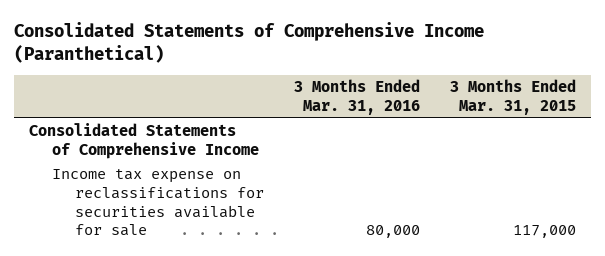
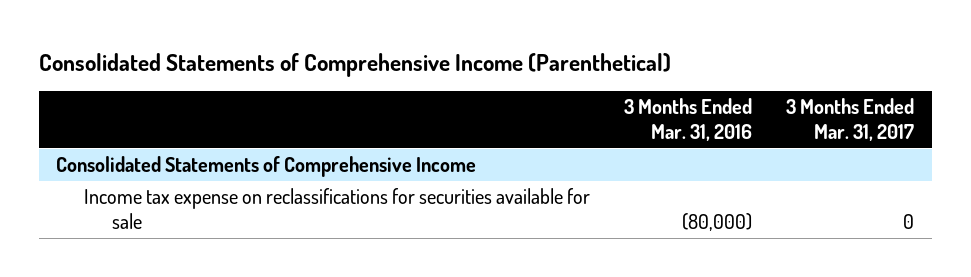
[14,22,485,64] Consolidated Statements of Comprehensive Income (Paranthetical) -> [39,52,672,77] Consolidated Statements of Comprehensive Income (Parenthetical)
[450,79,577,115] 3 Months Ended Mar. 31, 2015 -> none
none -> [786,98,915,141] 3 Months Ended Mar. 31, 2017
[366,225,421,239] 80,000 -> [682,213,753,232] (80,000)

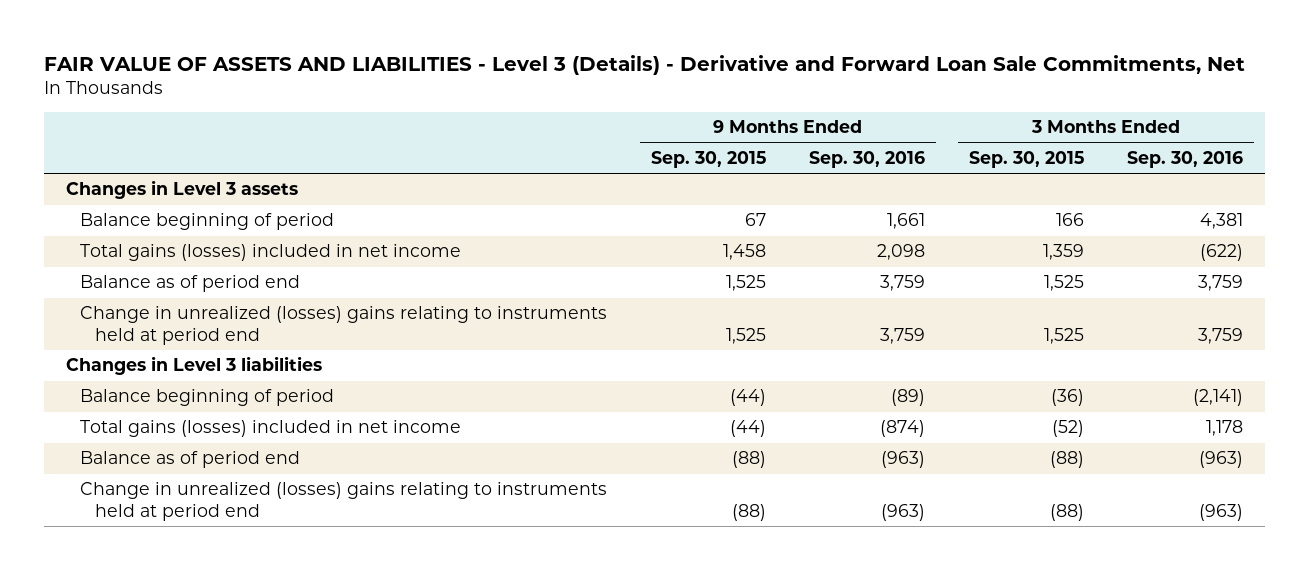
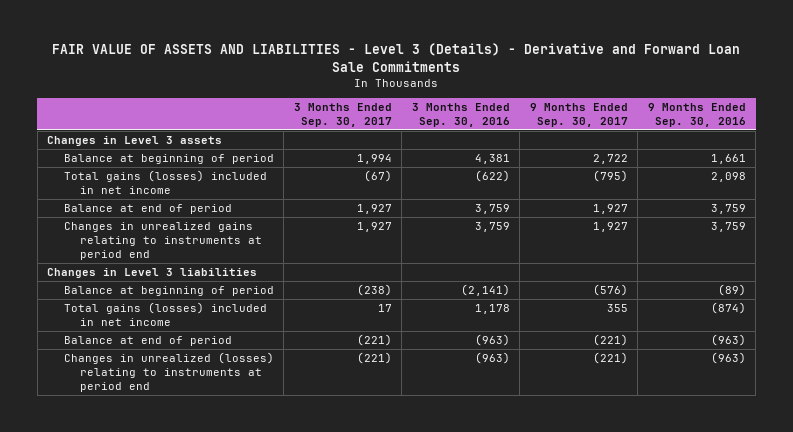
[43,54,1245,75] FAIR VALUE OF ASSETS AND LIABILITIES - Level 3 (Details) - Derivative and Forward Loan Sale Commitments, Net -> [52,43,741,72] FAIR VALUE OF ASSETS AND LIABILITIES - Level 3 (Details) - Derivative and Forward Loan Sale Commitments
[650,151,766,169] Sep. 30, 2015 -> none
[968,151,1084,169] Sep. 30, 2015 -> none
none -> [293,102,392,127] 3 Months Ended Sep. 30, 2017
none -> [529,102,628,127] 9 Months Ended Sep. 30, 2017
[80,213,335,231] Balance beginning of period -> [63,154,274,165] Balance at beginning of period
[80,275,301,293] Balance as of period end -> [63,204,232,215] Balance at end of period
[80,306,608,345] Change in unrealized (losses) gains relating to instruments held at period end -> [63,222,263,260] Changes in unrealized gains relating to instruments at period end
[80,389,335,407] Balance beginning of period -> [63,286,274,297] Balance at beginning of period
[80,451,301,469] Balance as of period end -> [63,336,232,347] Balance at end of period
[80,482,608,521] Change in unrealized (losses) gains relating to instruments held at period end -> [63,352,274,392] Changes in unrealized (losses) relating to instruments at period end

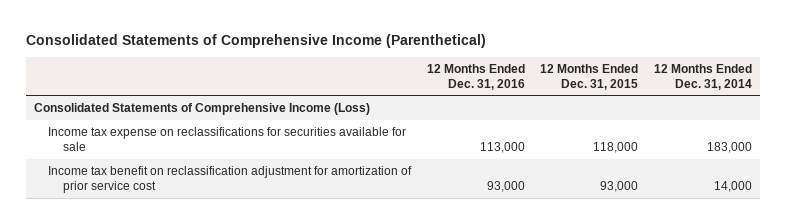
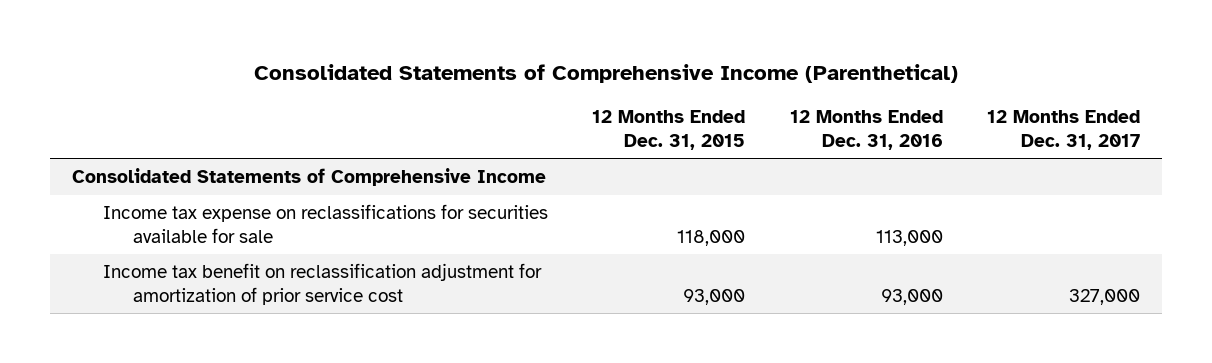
[654,63,753,90] 12 Months Ended Dec. 31, 2014 -> none
none -> [987,110,1141,150] 12 Months Ended Dec. 31, 2017
[33,102,370,115] Consolidated Statements of Comprehensive Income (Loss) -> [72,168,547,187] Consolidated Statements of Comprehensive Income

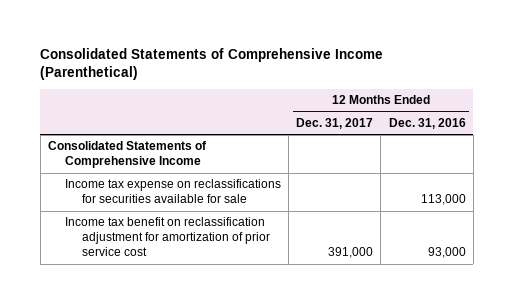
[592,110,746,150] 12 Months Ended Dec. 31, 2015 -> none
[1069,288,1141,305] 327,000 -> [328,247,374,259] 391,000

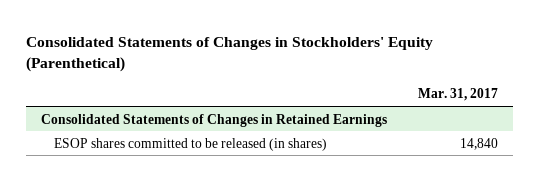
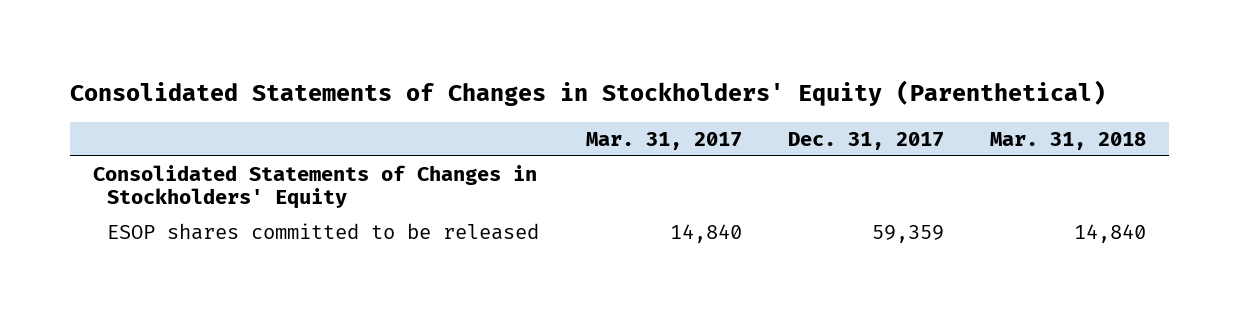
none -> [787,131,944,150] Dec. 31, 2017
none -> [989,131,1146,150] Mar. 31, 2018
[41,113,388,127] Consolidated Statements of Changes in Retained Earnings -> [93,165,538,210] Consolidated Statements of Changes in Stockholders' Equity
[54,137,328,151] ESOP shares committed to be released (in shares) -> [107,223,540,241] ESOP shares committed to be released

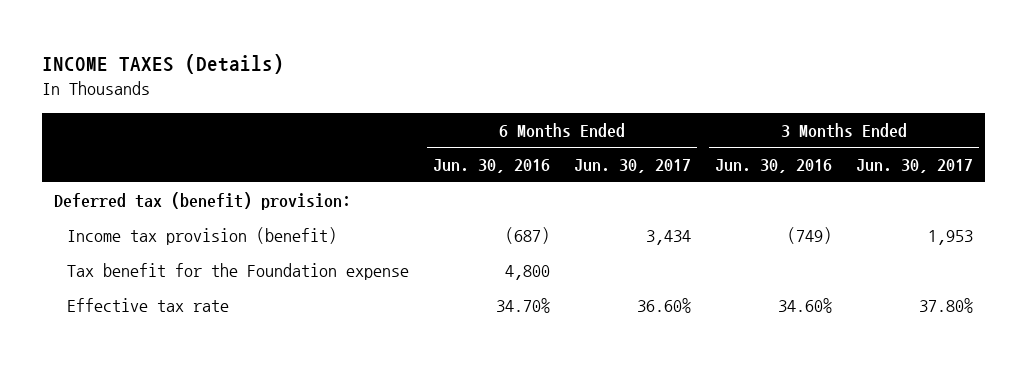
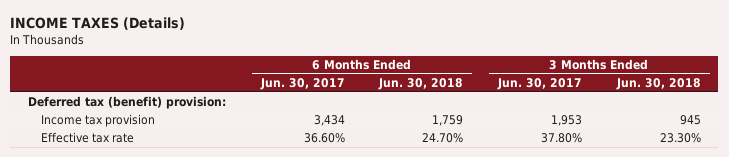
[432,159,550,174] Jun. 30, 2016 -> none
[714,159,832,174] Jun. 30, 2016 -> none
none -> [378,77,464,90] Jun. 30, 2018
none -> [615,77,701,90] Jun. 30, 2018
[66,263,409,281] Tax benefit for the Foundation expense -> none
[66,227,337,246] Income tax provision (benefit) -> [40,114,155,128] Income tax provision

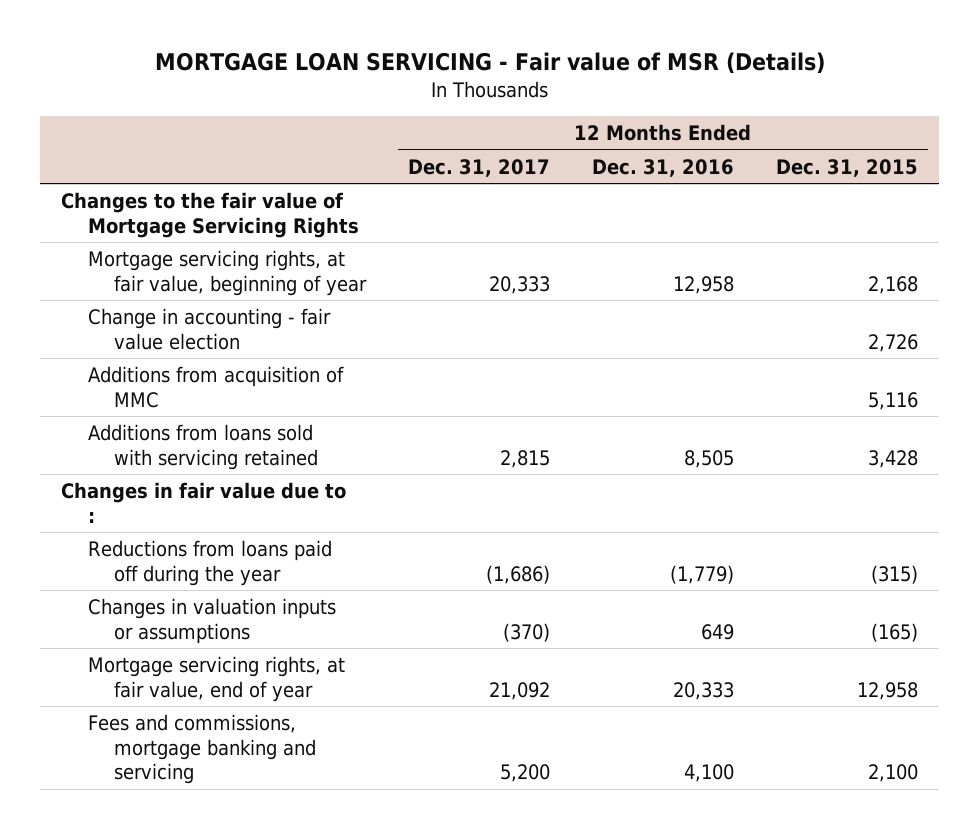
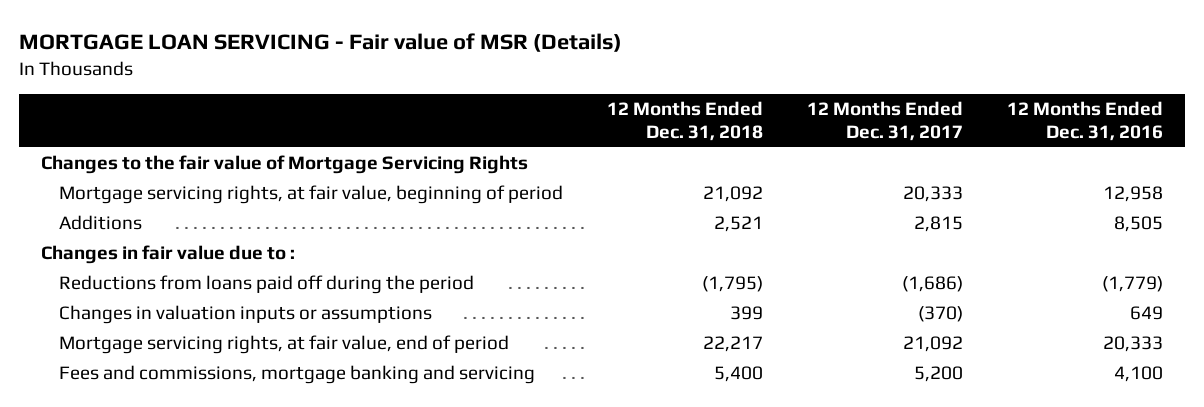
[775,158,918,177] Dec. 31, 2015 -> none
none -> [607,101,764,141] 12 Months Ended Dec. 31, 2018
[87,307,331,350] Change in accounting - fair value election -> none
[87,365,344,408] Additions from acquisition of MMC -> none
[87,249,368,296] Mortgage servicing rights, at fair value, beginning of year -> [59,185,564,205] Mortgage servicing rights, at fair value, beginning of period
[87,423,319,470] Additions from loans sold with servicing retained -> [59,215,143,231] Additions
[87,539,332,586] Reductions from loans paid off during the year -> [59,275,475,295] Reductions from loans paid off during the period
[87,655,345,702] Mortgage servicing rights, at fair value, end of year -> [59,335,510,355] Mortgage servicing rights, at fair value, end of period

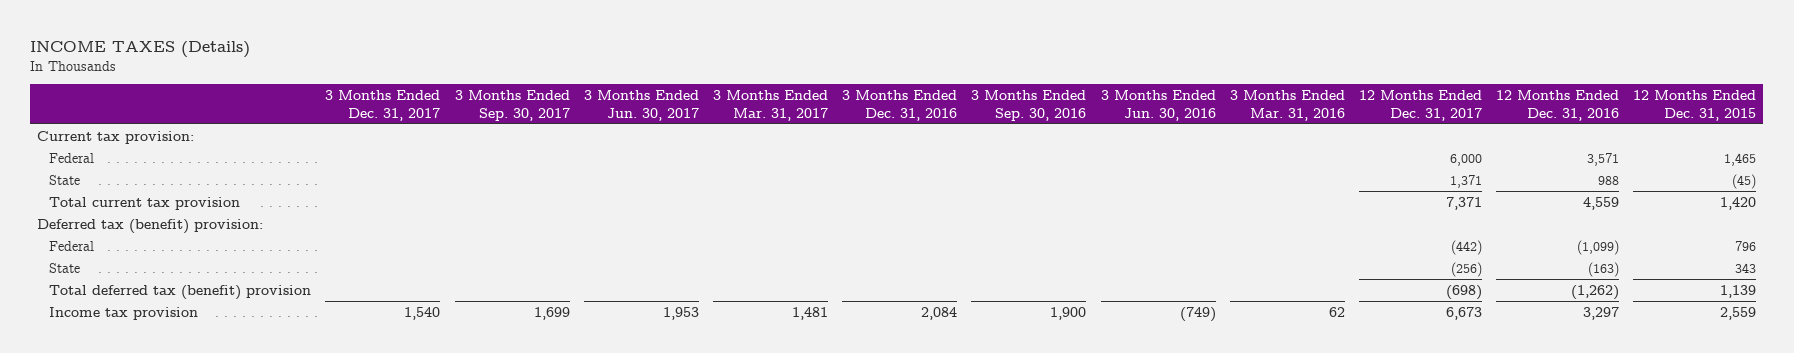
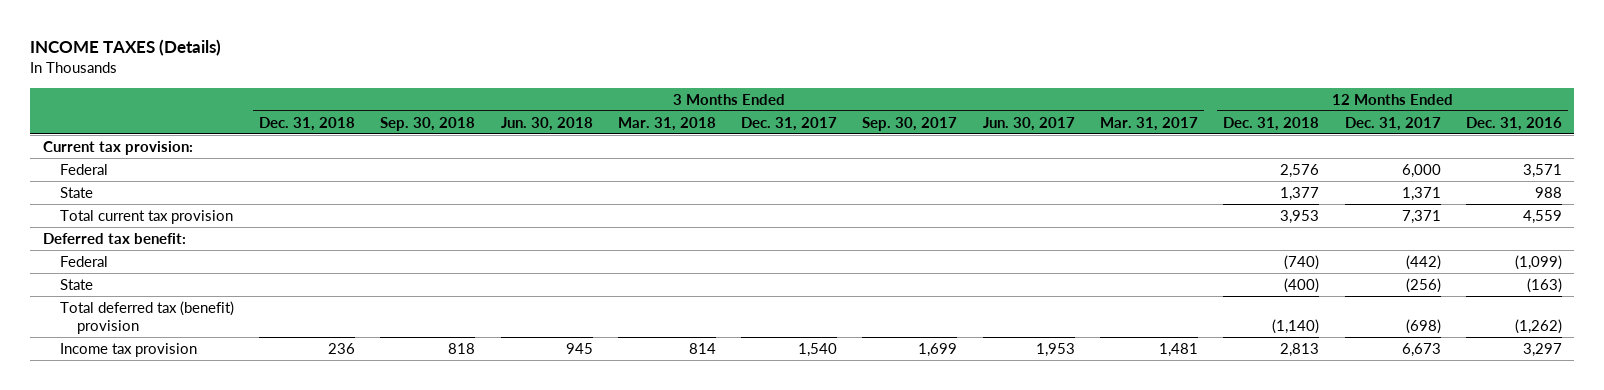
[842,90,958,121] 3 Months Ended Dec. 31, 2016 -> none
[971,90,1087,121] 3 Months Ended Sep. 30, 2016 -> none
[1100,90,1216,121] 3 Months Ended Jun. 30, 2016 -> none
[1229,90,1345,121] 3 Months Ended Mar. 31, 2016 -> none
[1633,90,1757,121] 12 Months Ended Dec. 31, 2015 -> none
none -> [259,116,356,131] Dec. 31, 2018
none -> [380,116,476,131] Sep. 30, 2018
none -> [500,116,593,131] Jun. 30, 2018
none -> [617,116,716,131] Mar. 31, 2018
none -> [1223,116,1320,131] Dec. 31, 2018
[37,218,264,234] Deferred tax (benefit) provision: -> [42,232,186,244] Deferred tax benefit:

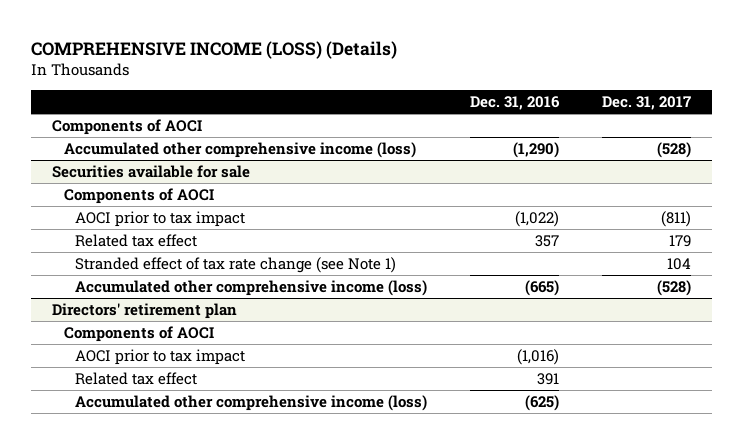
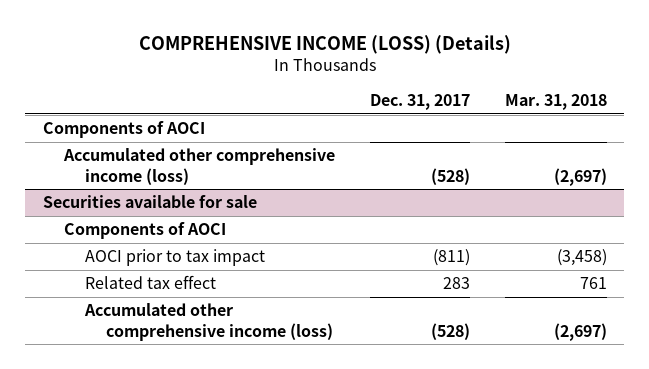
[469,96,560,111] Dec. 31, 2016 -> none
none -> [504,93,607,110] Mar. 31, 2018
[75,257,397,274] Stranded effect of tax rate change (see Note 1) -> none
[668,235,691,248] 179 -> [442,277,470,290] 283
[52,303,238,320] Directors' retirement plan -> none
[63,326,214,343] Components of AOCI -> none
[75,349,246,366] AOCI prior to tax impact -> none
[75,372,198,386] Related tax effect -> none
[75,395,428,412] Accumulated other comprehensive income (loss) -> none

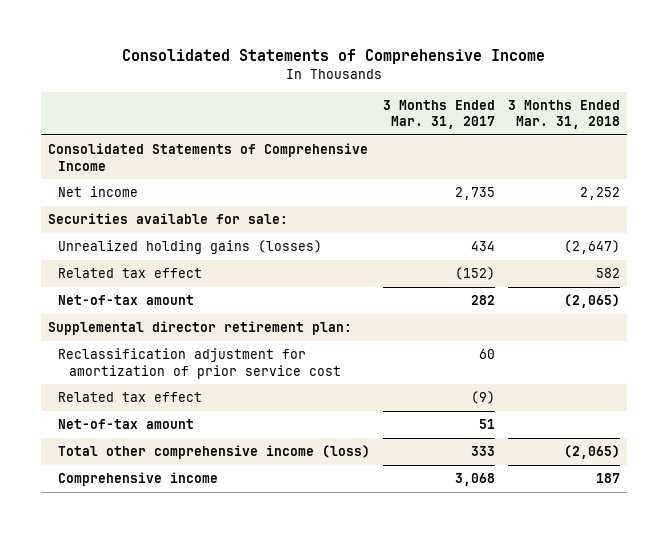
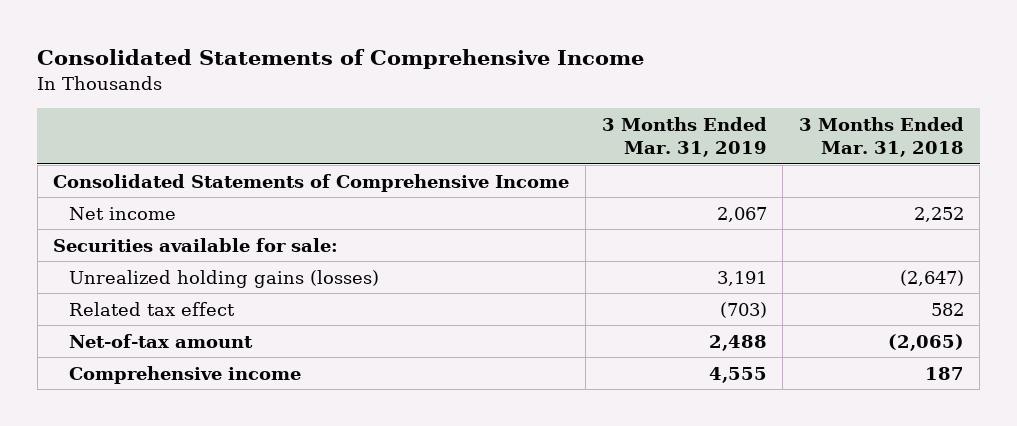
[383,99,496,130] 3 Months Ended Mar. 31, 2017 -> none
none -> [601,116,767,158] 3 Months Ended Mar. 31, 2019
[47,320,352,335] Supplemental director retirement plan: -> none
[58,347,341,379] Reclassification adjustment for amortization of prior service cost -> none
[58,391,203,402] Related tax effect -> none
[58,418,195,429] Net-of-tax amount -> none
[58,444,371,459] Total other comprehensive income (loss) -> none

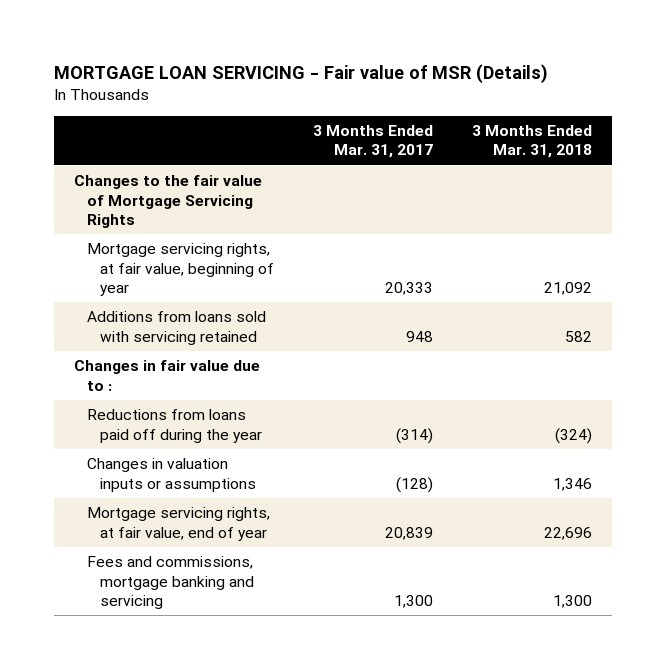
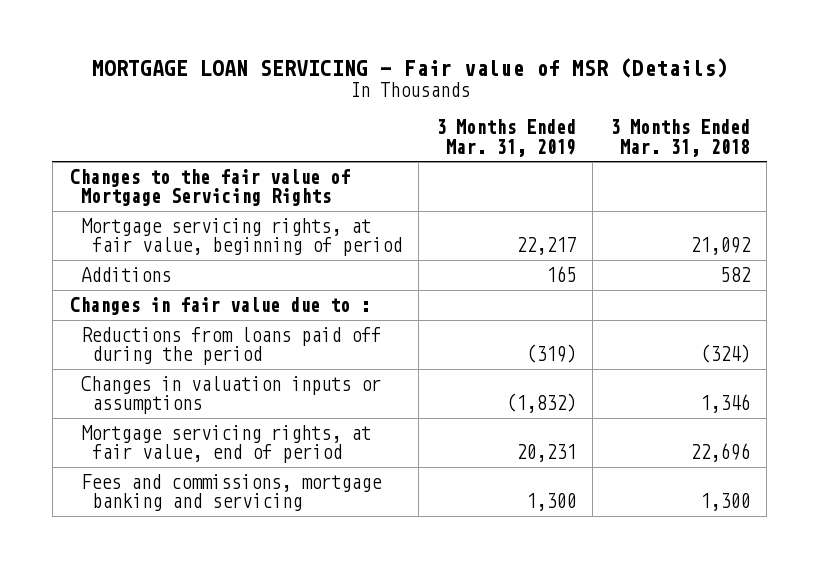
[313,125,434,159] 3 Months Ended Mar. 31, 2017 -> none
none -> [435,119,576,157] 3 Months Ended Mar. 31, 2019
[86,243,275,296] Mortgage servicing rights, at fair value, beginning of year -> [80,217,402,257] Mortgage servicing rights, at fair value, beginning of period
[86,311,266,345] Additions from loans sold with servicing retained -> [80,266,171,282] Additions
[86,409,263,443] Reductions from loans paid off during the year -> [80,326,381,366] Reductions from loans paid off during the period
[86,507,270,541] Mortgage servicing rights, at fair value, end of year -> [80,424,371,464] Mortgage servicing rights, at fair value, end of period

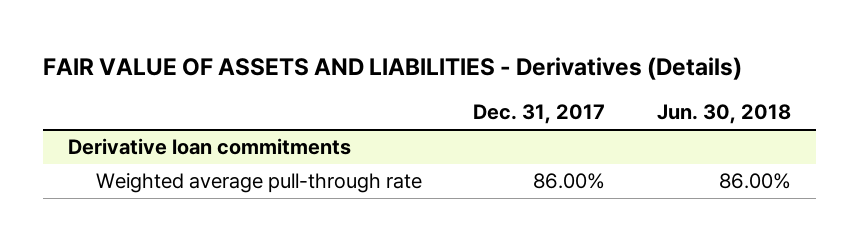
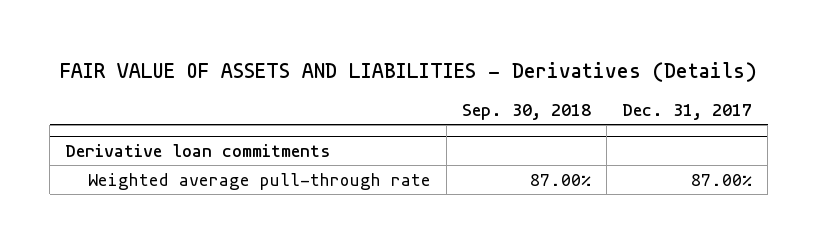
[656,104,791,125] Jun. 30, 2018 -> none
none -> [462,104,592,121] Sep. 30, 2018
[533,173,606,190] 86.00% -> [691,173,753,186] 87.00%

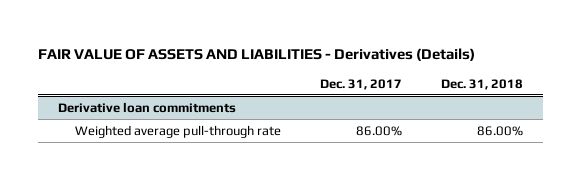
[462,104,592,121] Sep. 30, 2018 -> none
none -> [441,78,524,90] Dec. 31, 2018
[691,173,753,186] 87.00% -> [355,125,402,136] 86.00%

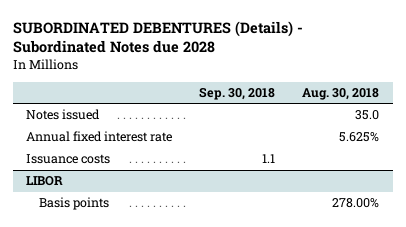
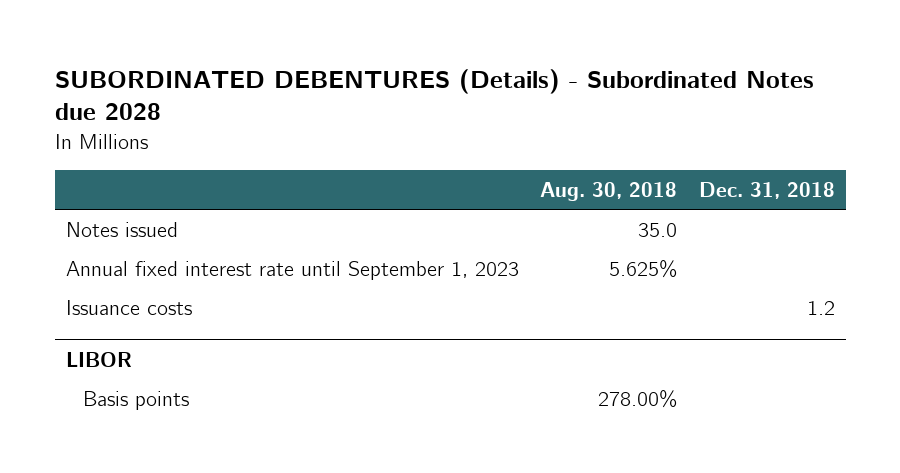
[199,87,276,101] Sep. 30, 2018 -> none
none -> [698,181,835,199] Dec. 31, 2018
[26,131,173,143] Annual fixed interest rate -> [65,260,519,280] Annual fixed interest rate until September 1, 2023

